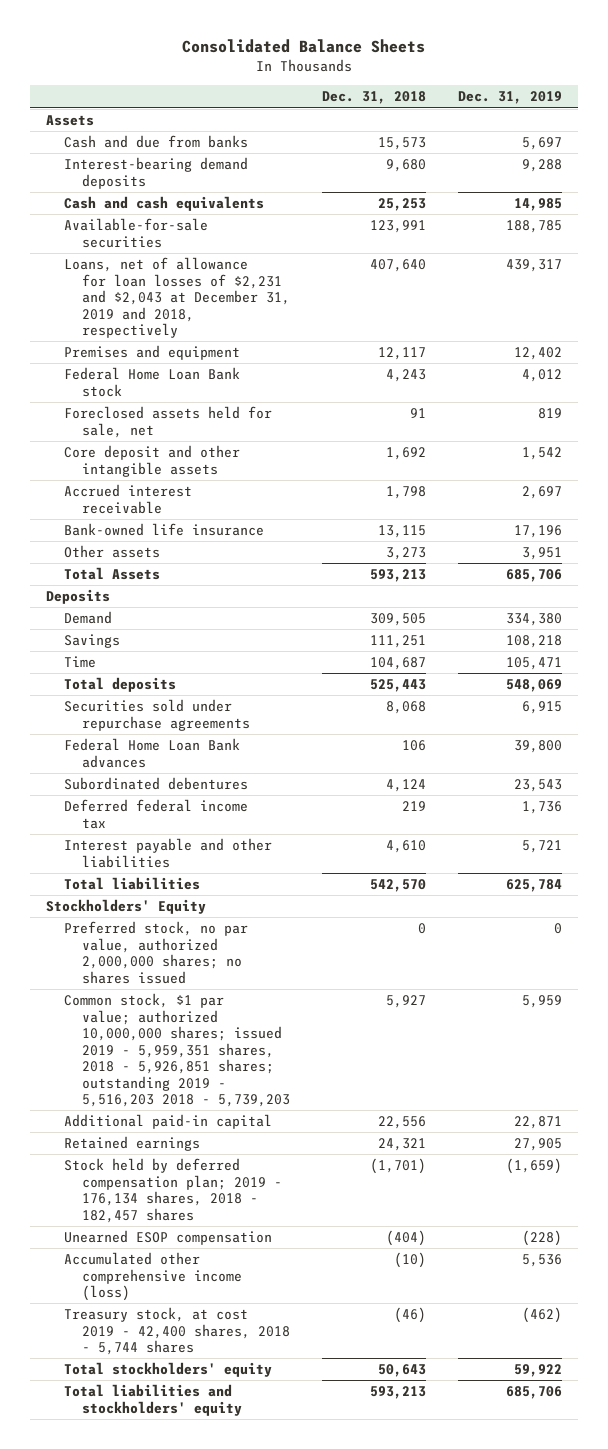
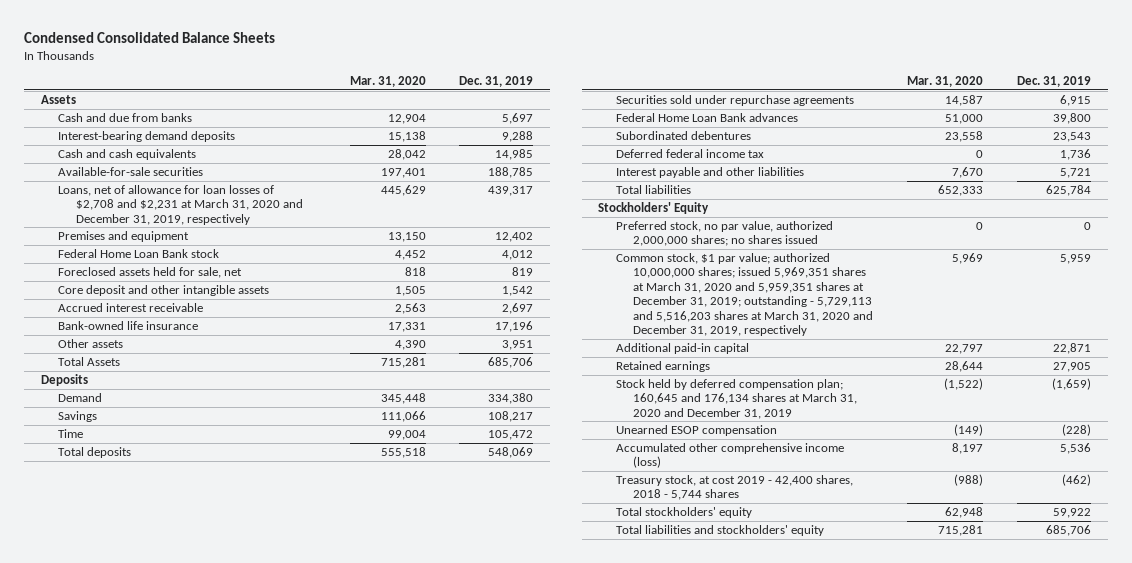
[182,39,426,54] Consolidated Balance Sheets -> [23,32,275,44] Condensed Consolidated Balance Sheets
[322,91,427,105] Dec. 31, 2018 -> none
none -> [349,76,426,88] Mar. 31, 2020
[64,257,291,339] Loans, net of allowance for loan losses of $2,231 and $2,043 at December 31, 2019 and 2018, respectively -> [58,184,303,225] Loans, net of allowance for loan losses of $2,708 and $2,231 at March 31, 2020 and December 31, 2019, respectively
[505,635,562,649] 108,218 -> [488,410,534,422] 108,217
[505,657,562,671] 105,471 -> [488,429,534,440] 105,472
[64,993,291,1108] Common stock, $1 par value; authorized 10,000,000 shares; issued 2019 - 5,959,351 shares, 2018 - 5,926,851 shares; outstanding 2019 - 5,516,203 2018 - 5,739,203 -> [615,252,874,337] Common stock, $1 par value; authorized 10,000,000 shares; issued 5,969,351 shares at March 31, 2020 and 5,959,351 shares at December 31, 2019; outstanding - 5,729,113 and 5,516,203 shares at March 31, 2020 and December 31, 2019, respectively
[64,1158,283,1223] Stock held by deferred compensation plan; 2019 - 176,134 shares, 2018 - 182,457 shares -> [615,378,858,419] Stock held by deferred compensation plan; 160,645 and 176,134 shares at March 31, 2020 and December 31, 2019

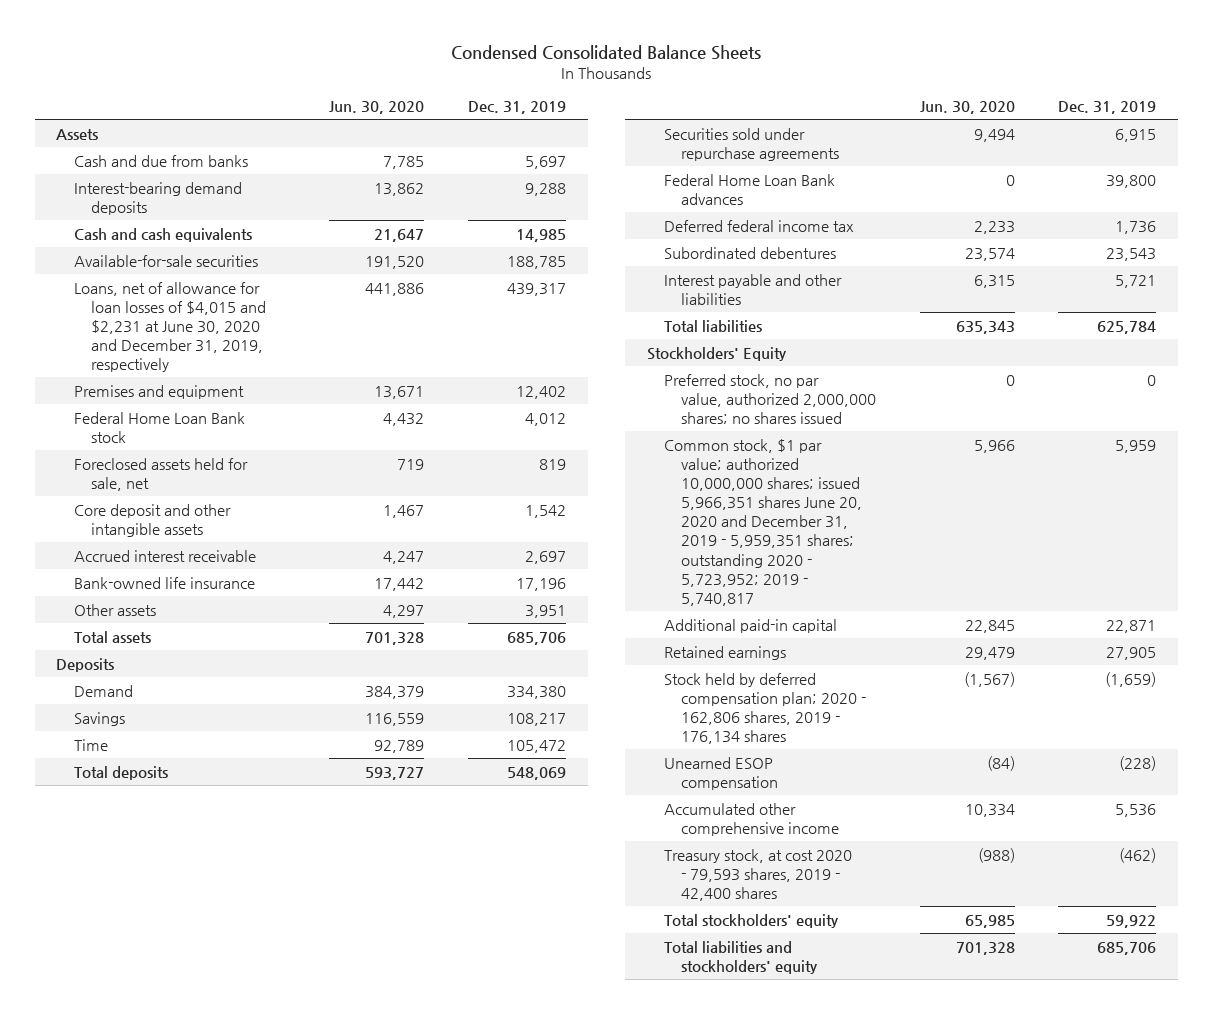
[349,76,426,88] Mar. 31, 2020 -> none
none -> [329,101,425,115] Jun. 30, 2020
[58,184,303,225] Loans, net of allowance for loan losses of $2,708 and $2,231 at March 31, 2020 and December 31, 2019, respectively -> [73,281,266,373] Loans, net of allowance for loan losses of $4,015 and $2,231 at June 30, 2020 and December 31, 2019, respectively
[58,356,121,366] Total Assets -> [73,630,151,643] Total assets
[615,130,751,140] Subordinated debentures -> [663,246,836,259] Subordinated debentures
[615,252,874,337] Common stock, $1 par value; authorized 10,000,000 shares; issued 5,969,351 shares at March 31, 2020 and 5,959,351 shares at December 31, 2019; outstanding - 5,729,113 and 5,516,203 shares at March 31, 2020 and December 31, 2019, respectively -> [663,438,863,606] Common stock, $1 par value; authorized 10,000,000 shares; issued 5,966,351 shares June 20, 2020 and December 31, 2019 - 5,959,351 shares; outstanding 2020 - 5,723,952; 2019 - 5,740,817
[615,378,858,419] Stock held by deferred compensation plan; 160,645 and 176,134 shares at March 31, 2020 and December 31, 2019 -> [663,672,867,745] Stock held by deferred compensation plan; 2020 - 162,806 shares, 2019 - 176,134 shares
[615,442,844,469] Accumulated other comprehensive income (loss) -> [663,802,840,836] Accumulated other comprehensive income
[615,474,853,501] Treasury stock, at cost 2019 - 42,400 shares, 2018 - 5,744 shares -> [663,848,852,901] Treasury stock, at cost 2020 - 79,593 shares, 2019 - 42,400 shares

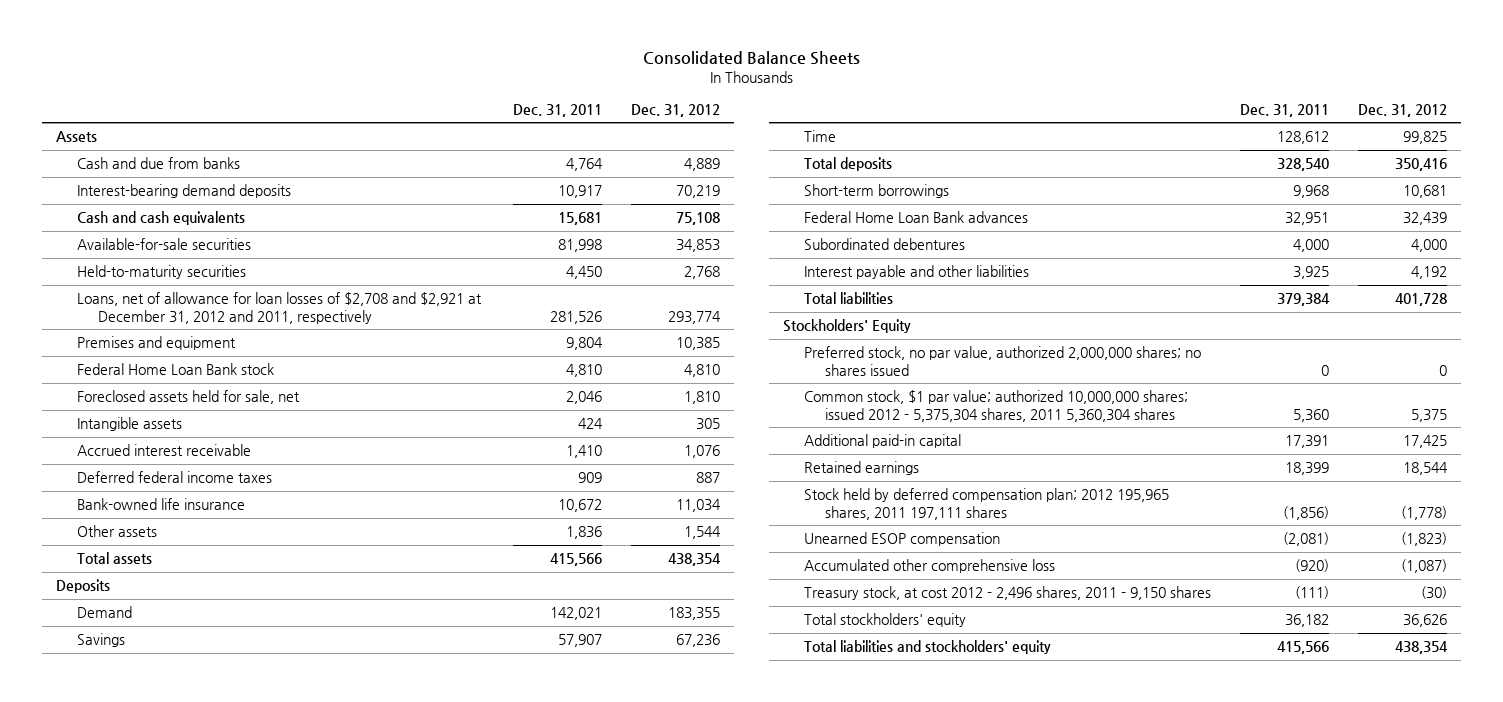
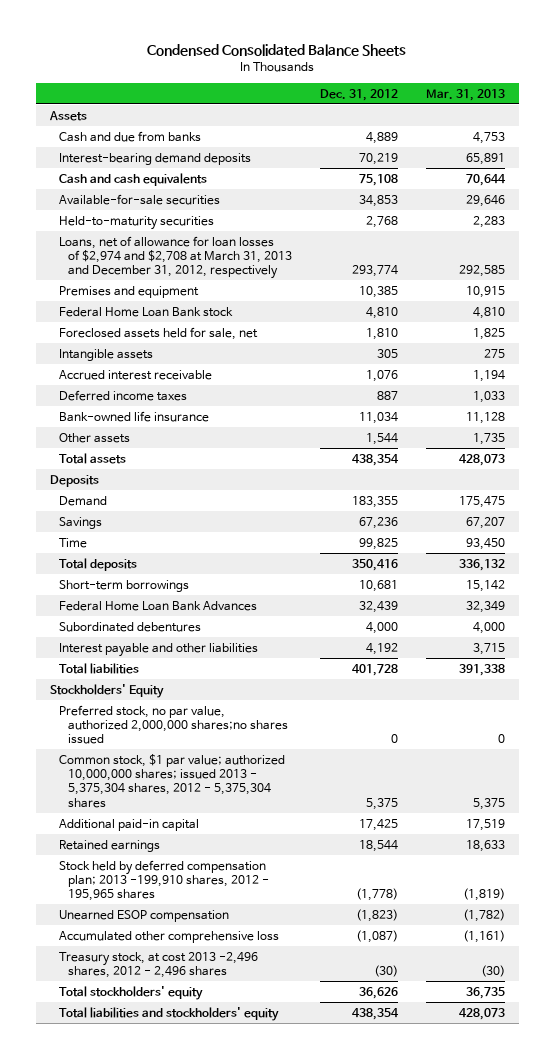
[642,51,860,66] Consolidated Balance Sheets -> [147,43,407,56] Condensed Consolidated Balance Sheets
[513,103,603,117] Dec. 31, 2011 -> none
none -> [425,89,505,102] Mar. 31, 2013
[77,292,483,324] Loans, net of allowance for loan losses of $2,708 and $2,921 at December 31, 2012 and 2011, respectively -> [58,235,292,280] Loans, net of allowance for loan losses of $2,974 and $2,708 at March 31, 2013 and December 31, 2012, respectively
[77,471,273,484] Deferred federal income taxes -> [58,389,187,401] Deferred income taxes
[803,211,1028,224] Federal Home Loan Bank advances -> [58,600,257,611] Federal Home Loan Bank Advances
[803,346,1201,376] Preferred stock, no par value, authorized 2,000,000 shares; no shares issued -> [58,704,288,745] Preferred stock, no par value, authorized 2,000,000 shares;no shares issued
[803,390,1188,422] Common stock, $1 par value; authorized 10,000,000 shares; issued 2012 - 5,375,304 shares, 2011 5,360,304 shares -> [58,753,285,808] Common stock, $1 par value; authorized 10,000,000 shares; issued 2013 - 5,375,304 shares, 2012 - 5,375,304 shares
[803,488,1169,520] Stock held by deferred compensation plan; 2012 195,965 shares, 2011 197,111 shares -> [58,859,269,902] Stock held by deferred compensation plan; 2013 -199,910 shares, 2012 - 195,965 shares
[803,586,1211,601] Treasury stock, at cost 2012 - 2,496 shares, 2011 - 9,150 shares -> [58,951,258,978] Treasury stock, at cost 2013 -2,496 shares, 2012 - 2,496 shares

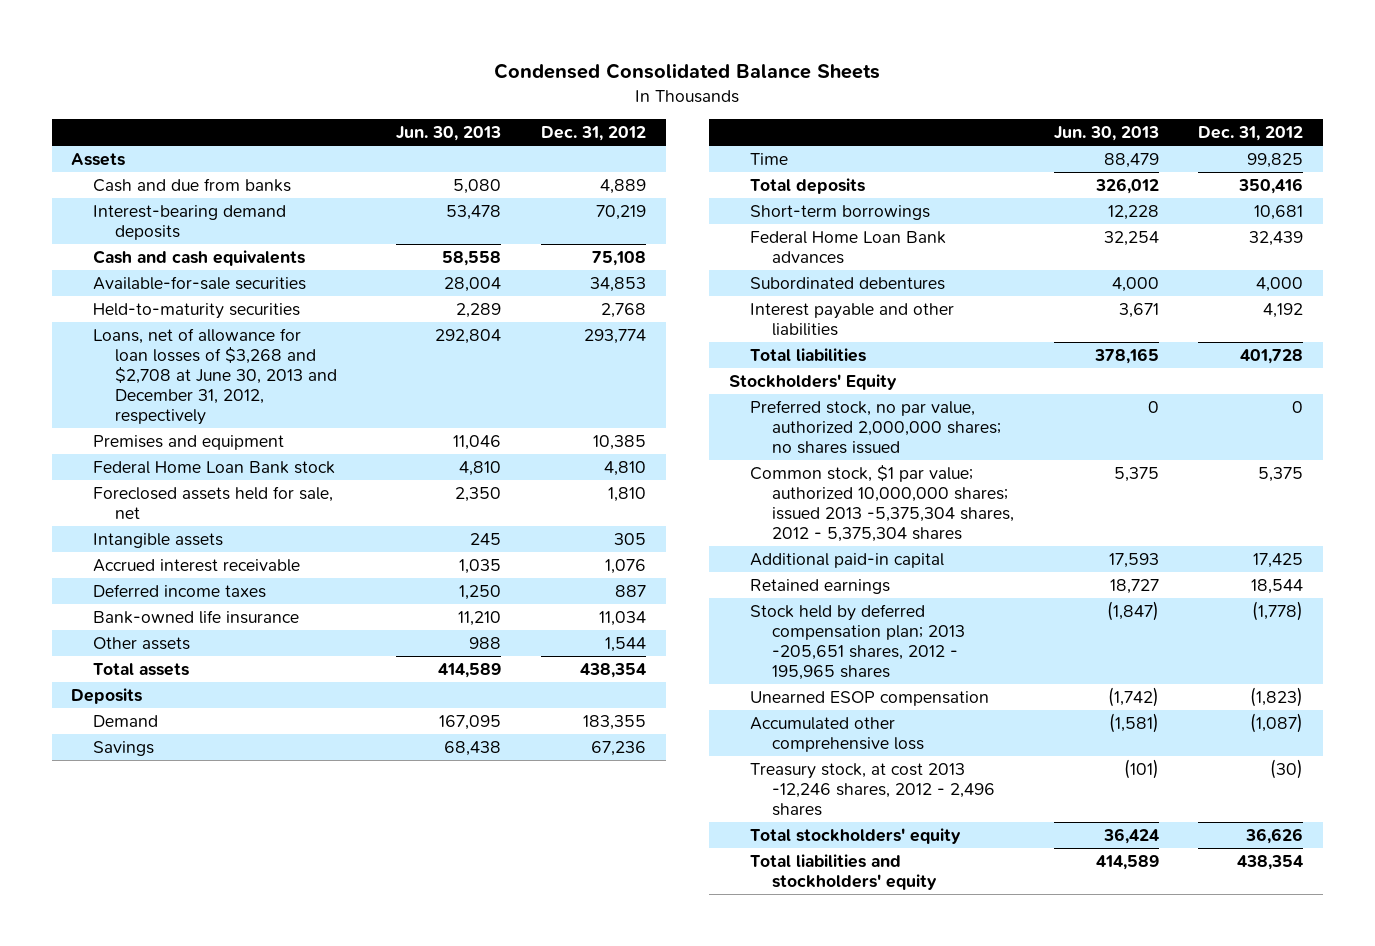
[425,89,505,102] Mar. 31, 2013 -> none
none -> [396,125,502,141] Jun. 30, 2013
[58,235,292,280] Loans, net of allowance for loan losses of $2,974 and $2,708 at March 31, 2013 and December 31, 2012, respectively -> [92,328,337,426] Loans, net of allowance for loan losses of $3,268 and $2,708 at June 30, 2013 and December 31, 2012, respectively
[58,600,257,611] Federal Home Loan Bank Advances -> [750,231,947,265] Federal Home Loan Bank advances
[58,704,288,745] Preferred stock, no par value, authorized 2,000,000 shares;no shares issued -> [750,400,1001,455] Preferred stock, no par value, authorized 2,000,000 shares; no shares issued
[58,753,285,808] Common stock, $1 par value; authorized 10,000,000 shares; issued 2013 - 5,375,304 shares, 2012 - 5,375,304 shares -> [750,465,1014,543] Common stock, $1 par value; authorized 10,000,000 shares; issued 2013 -5,375,304 shares, 2012 - 5,375,304 shares
[58,859,269,902] Stock held by deferred compensation plan; 2013 -199,910 shares, 2012 - 195,965 shares -> [750,604,965,681] Stock held by deferred compensation plan; 2013 -205,651 shares, 2012 - 195,965 shares
[58,951,258,978] Treasury stock, at cost 2013 -2,496 shares, 2012 - 2,496 shares -> [750,763,995,817] Treasury stock, at cost 2013 -12,246 shares, 2012 - 2,496 shares

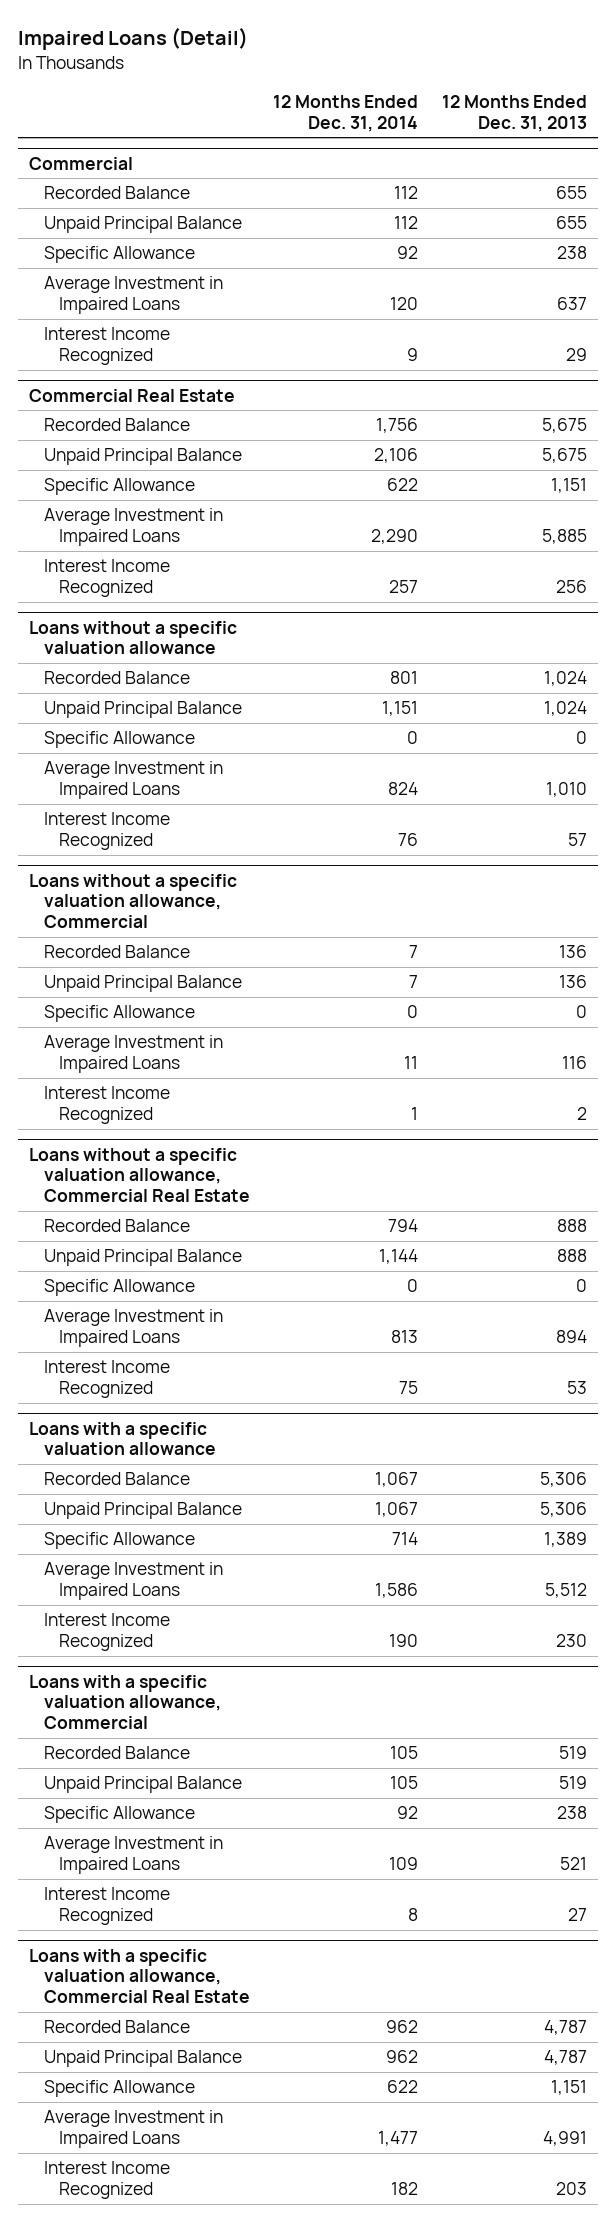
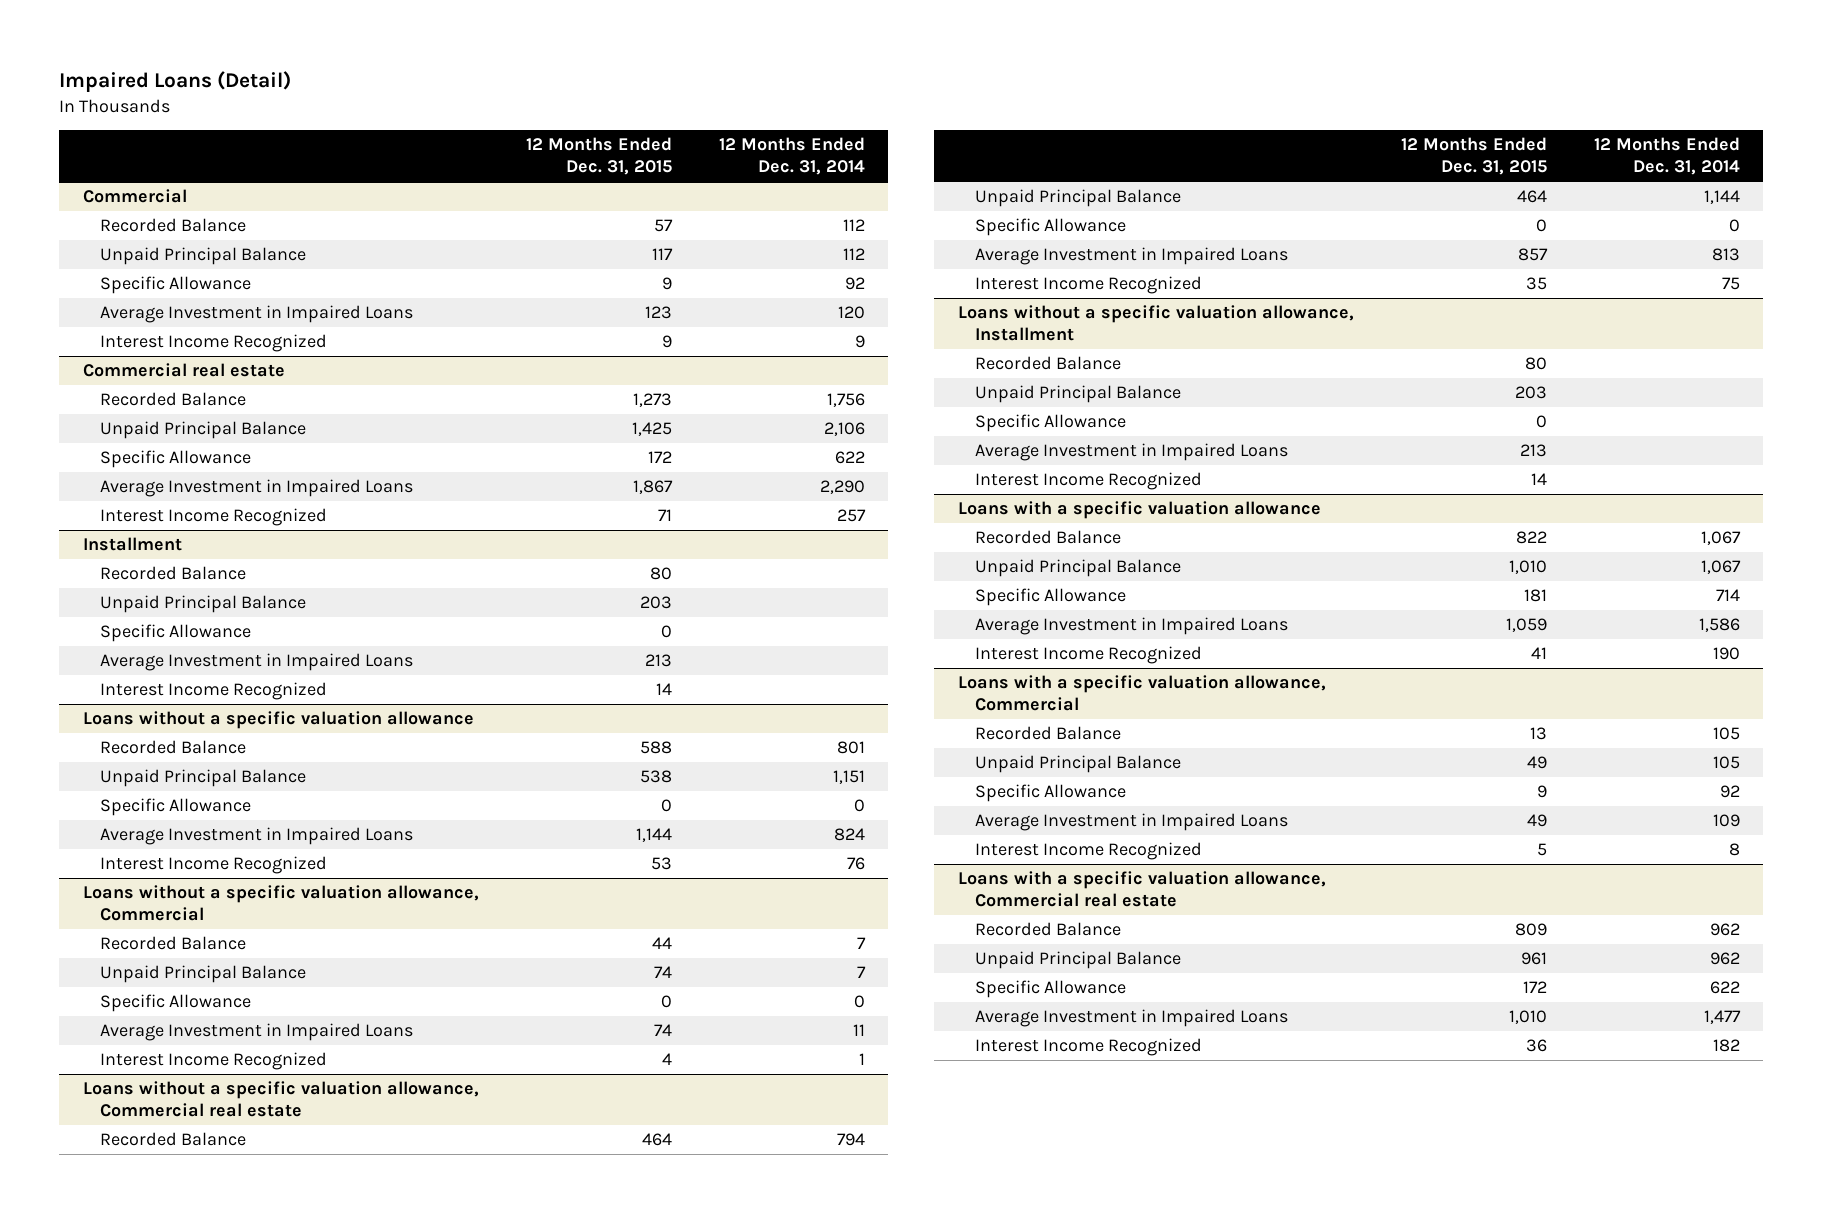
[441,94,587,132] 12 Months Ended Dec. 31, 2013 -> none
none -> [525,137,672,176] 12 Months Ended Dec. 31, 2015
[29,388,236,402] Commercial Real Estate -> [82,363,285,378] Commercial real estate
none -> [82,537,182,552] Installment
none -> [99,566,246,581] Recorded Balance
none -> [99,595,306,614] Unpaid Principal Balance
none -> [99,624,251,643] Specific Allowance
none -> [99,653,413,672] Average Investment in Impaired Loans
none -> [99,682,327,701] Interest Income Recognized
[29,1147,251,1203] Loans without a specific valuation allowance, Commercial Real Estate -> [82,1081,479,1118] Loans without a specific valuation allowance, Commercial real estate
none -> [957,305,1354,342] Loans without a specific valuation allowance, Installment
none -> [974,356,1121,371] Recorded Balance
none -> [974,385,1181,404] Unpaid Principal Balance
none -> [974,414,1126,433] Specific Allowance
none -> [974,443,1288,462] Average Investment in Impaired Loans
none -> [974,472,1202,491] Interest Income Recognized
[29,1948,251,2004] Loans with a specific valuation allowance, Commercial Real Estate -> [957,871,1326,908] Loans with a specific valuation allowance, Commercial real estate

